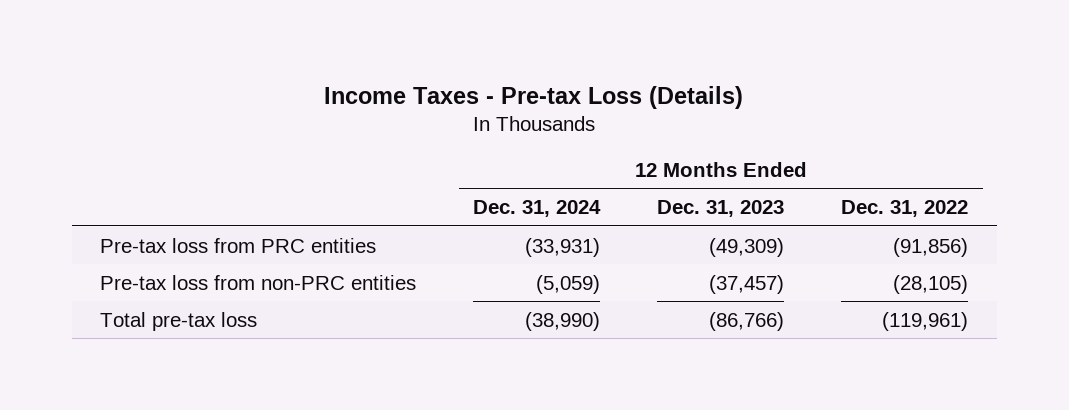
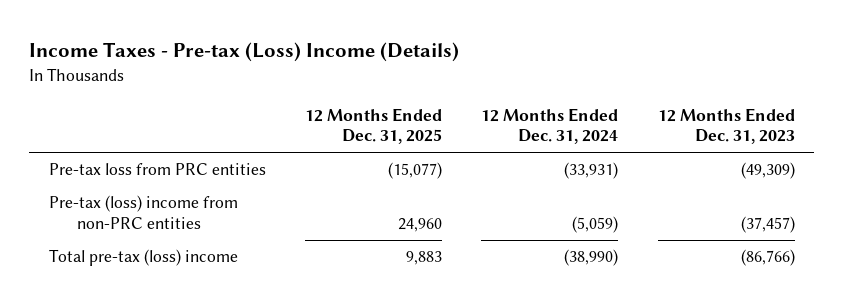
[324,85,744,109] Income Taxes - Pre-tax Loss (Details) -> [29,41,460,62] Income Taxes - Pre-tax (Loss) Income (Details)
[841,200,969,218] Dec. 31, 2022 -> none
none -> [305,107,443,145] 12 Months Ended Dec. 31, 2025
[100,274,417,290] Pre-tax loss from non-PRC entities -> [48,195,238,229] Pre-tax (loss) income from non-PRC entities
[100,311,258,331] Total pre-tax loss -> [48,249,238,267] Total pre-tax (loss) income

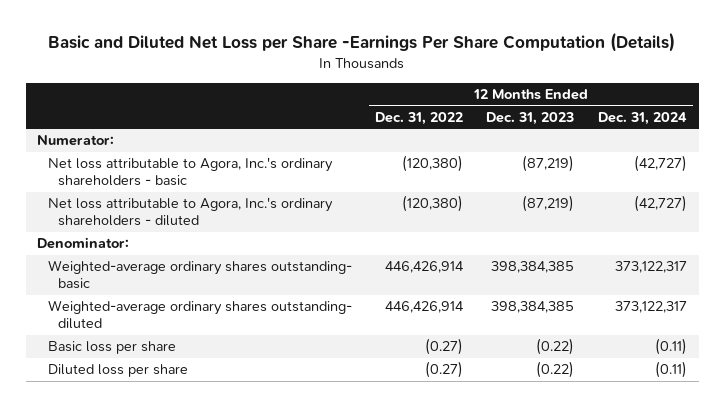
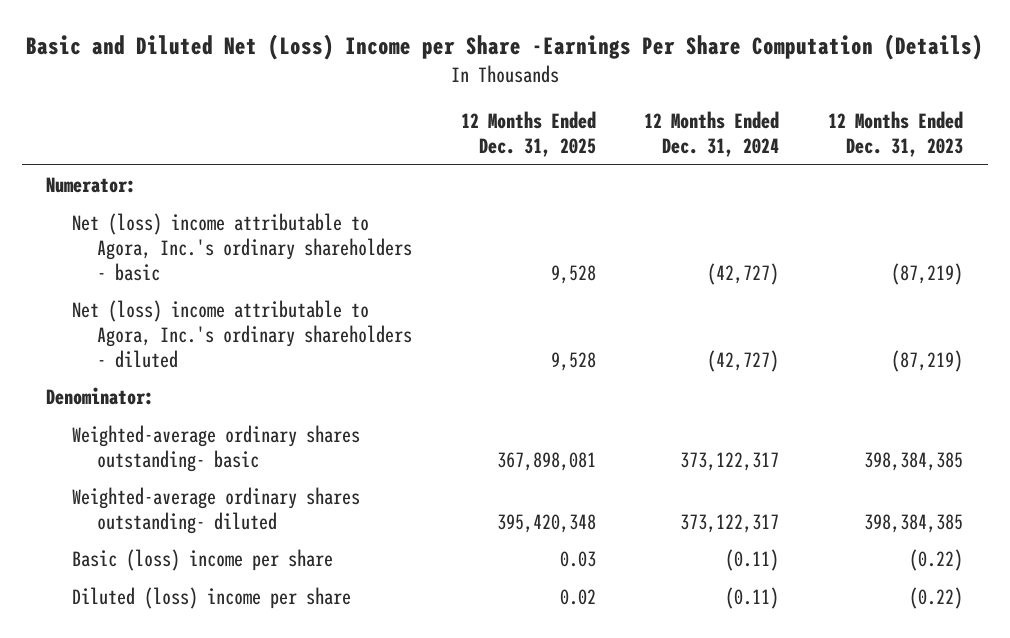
[48,32,676,53] Basic and Diluted Net Loss per Share -Earnings Per Share Computation (Details) -> [25,33,983,60] Basic and Diluted Net (Loss) Income per Share -Earnings Per Share Computation (Details)
[375,111,464,125] Dec. 31, 2022 -> none
none -> [460,111,596,158] 12 Months Ended Dec. 31, 2025
[47,157,333,187] Net loss attributable to Agora, Inc.'s ordinary shareholders - basic -> [71,213,412,281] Net (loss) income attributable to Agora, Inc.'s ordinary shareholders - basic
[47,197,333,227] Net loss attributable to Agora, Inc.'s ordinary shareholders - diluted -> [71,300,412,368] Net (loss) income attributable to Agora, Inc.'s ordinary shareholders - diluted
[47,341,176,355] Basic loss per share -> [71,549,333,572] Basic (loss) income per share
[47,364,188,378] Diluted loss per share -> [71,587,351,610] Diluted (loss) income per share

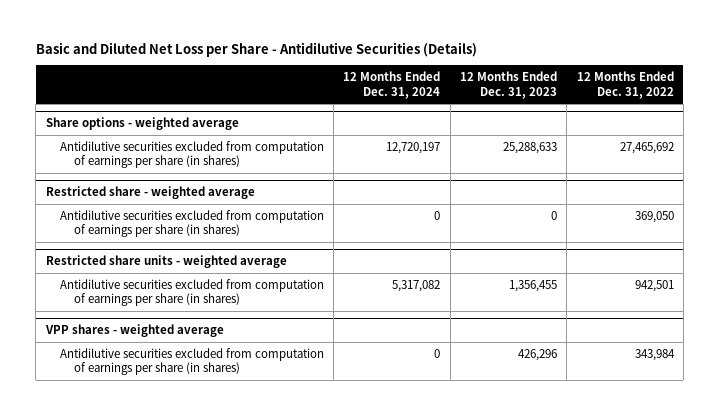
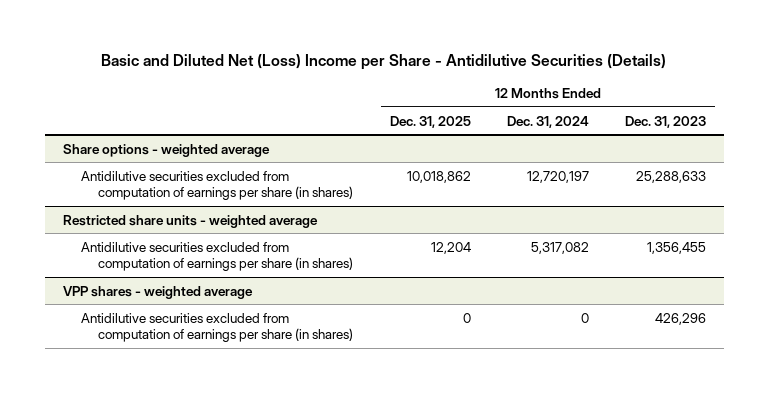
[35,41,477,57] Basic and Diluted Net Loss per Share - Antidilutive Securities (Details) -> [101,54,667,71] Basic and Diluted Net (Loss) Income per Share - Antidilutive Securities (Details)
[576,71,674,99] 12 Months Ended Dec. 31, 2022 -> none
none -> [389,115,471,128] Dec. 31, 2025
[45,186,255,200] Restricted share - weighted average -> none
[59,209,324,238] Antidilutive securities excluded from computation of earnings per share (in shares) -> none

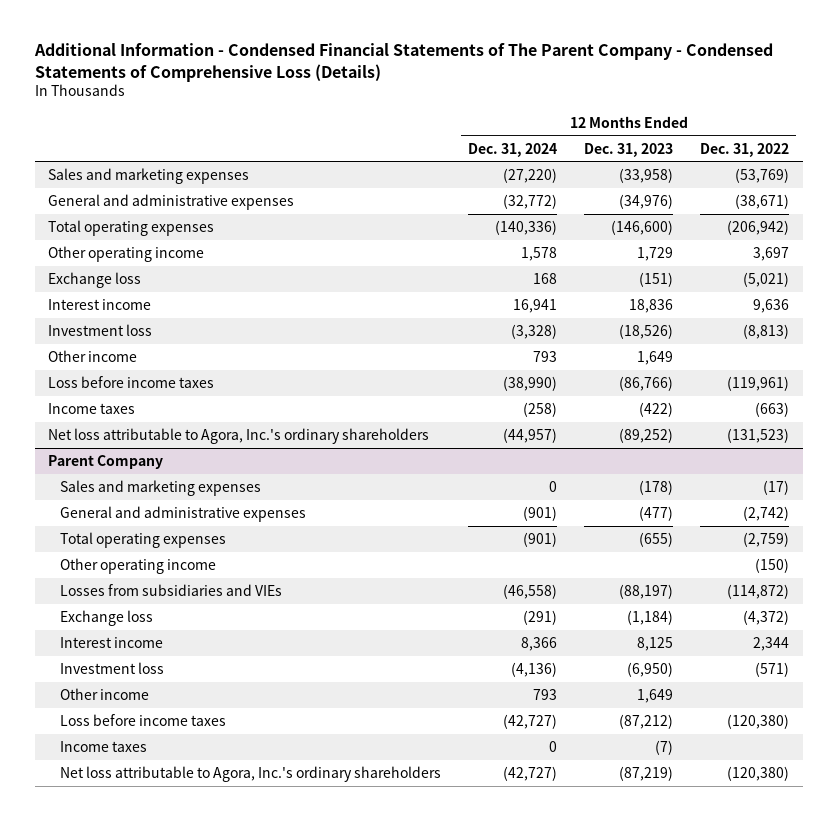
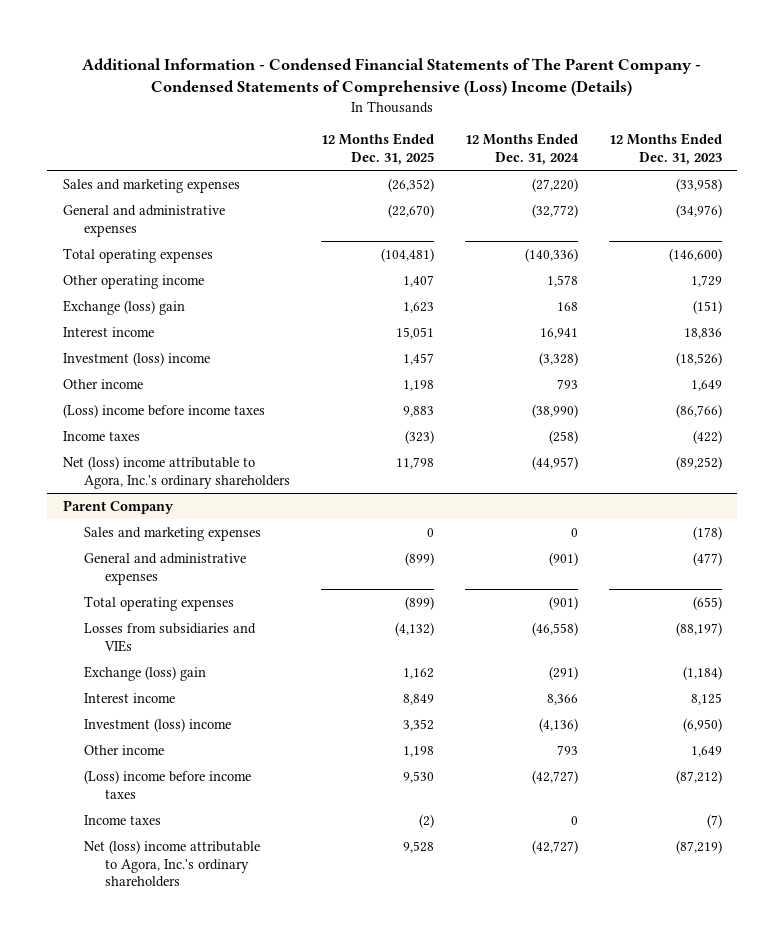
[33,43,773,82] Additional Information - Condensed Financial Statements of The Parent Company - Condensed Statements of Comprehensive Loss (Details) -> [82,57,702,97] Additional Information - Condensed Financial Statements of The Parent Company - Condensed Statements of Comprehensive (Loss) Income (Details)
[700,142,790,157] Dec. 31, 2022 -> none
none -> [320,133,434,165] 12 Months Ended Dec. 31, 2025
[48,271,142,288] Exchange loss -> [62,299,185,315] Exchange (loss) gain
[48,323,153,336] Investment loss -> [62,351,210,366] Investment (loss) income
[48,375,215,388] Loss before income taxes -> [62,403,265,418] (Loss) income before income taxes
[48,427,430,444] Net loss attributable to Agora, Inc.'s ordinary shareholders -> [62,455,291,489] Net (loss) income attributable to Agora, Inc.'s ordinary shareholders
[59,557,216,574] Other operating income -> none
[59,609,153,626] Exchange loss -> [84,665,207,681] Exchange (loss) gain
[59,661,164,674] Investment loss -> [84,717,232,732] Investment (loss) income
[59,713,226,726] Loss before income taxes -> [84,769,252,799] (Loss) income before income taxes
[59,765,441,782] Net loss attributable to Agora, Inc.'s ordinary shareholders -> [84,839,261,888] Net (loss) income attributable to Agora, Inc.'s ordinary shareholders

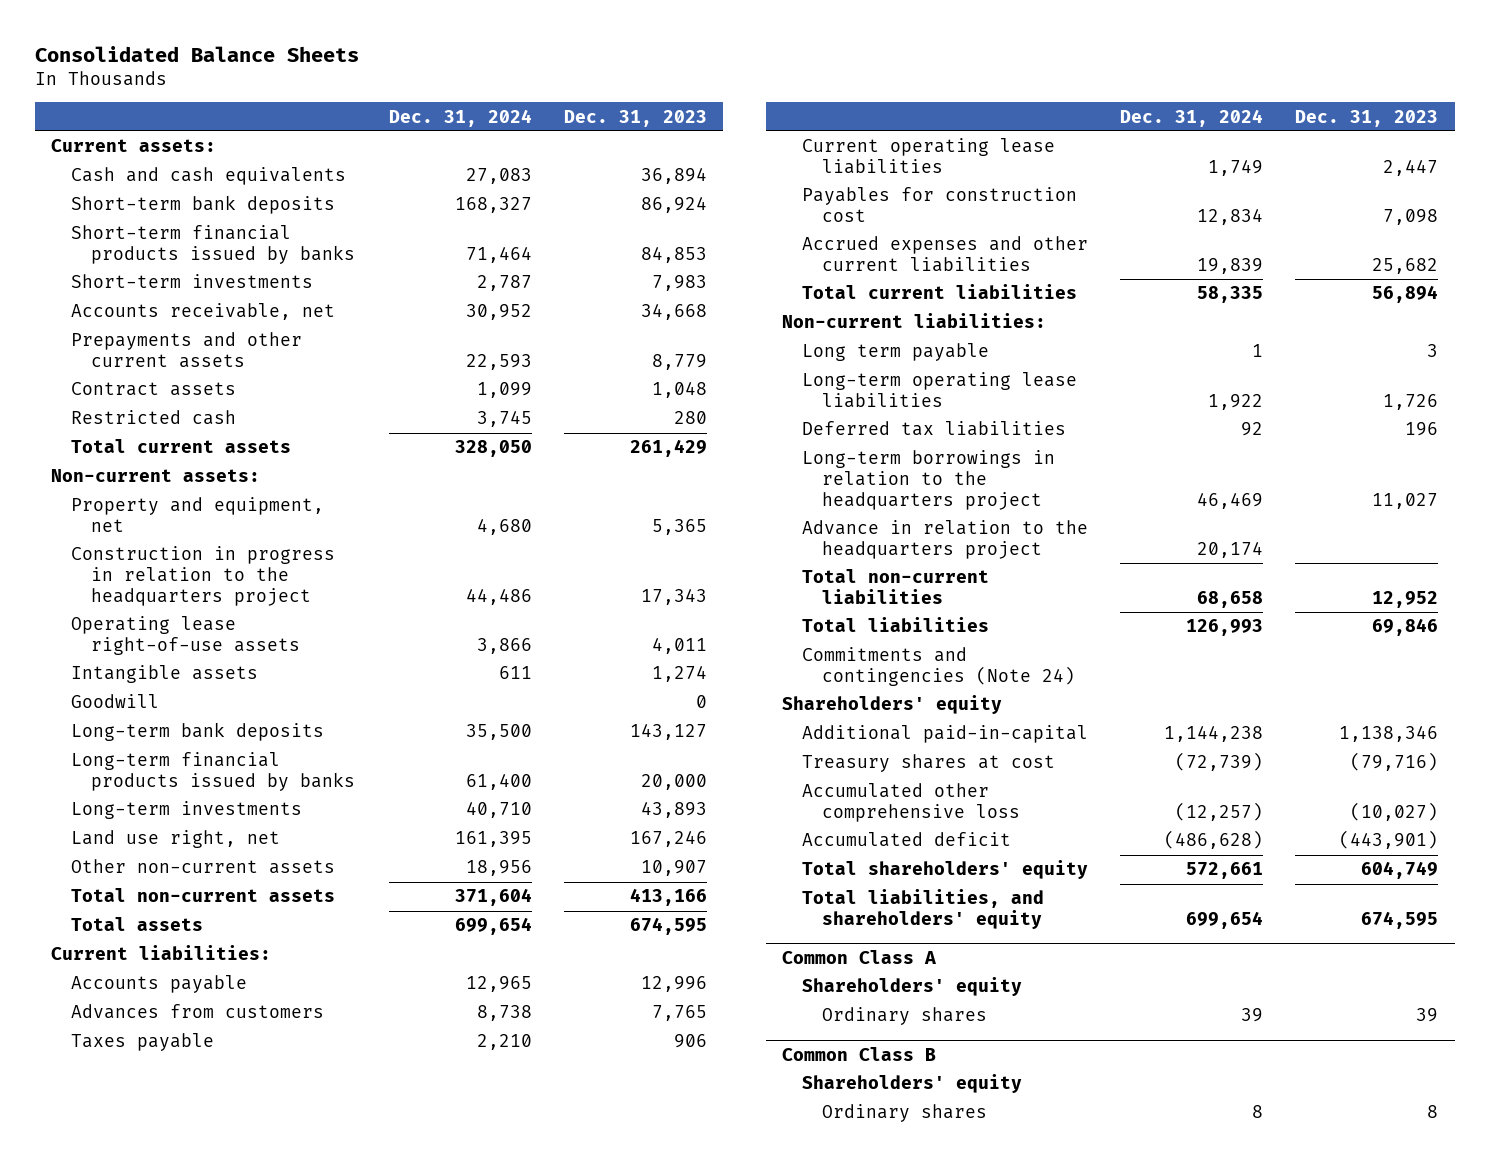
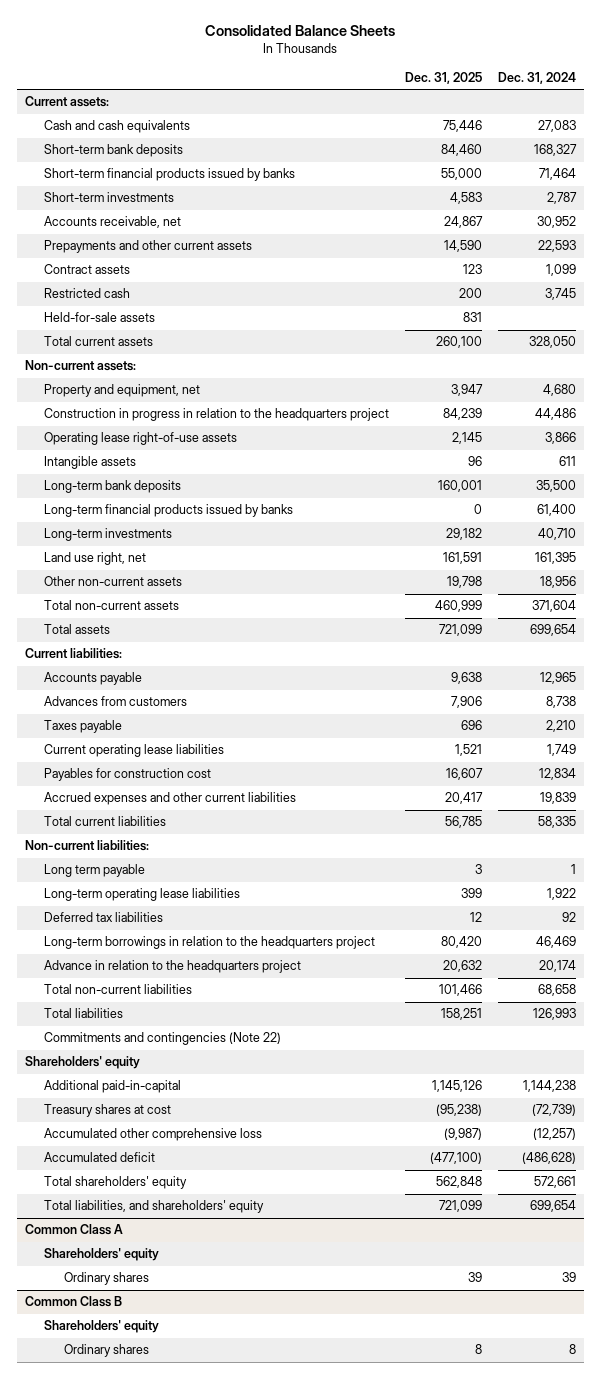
[564,109,708,127] Dec. 31, 2023 -> none
none -> [405,71,483,84] Dec. 31, 2025
none -> [44,312,156,323] Held-for-sale assets
[70,694,159,709] Goodwill -> none
[802,647,1076,687] Commitments and contingencies (Note 24) -> [44,1032,282,1046] Commitments and contingencies (Note 22)

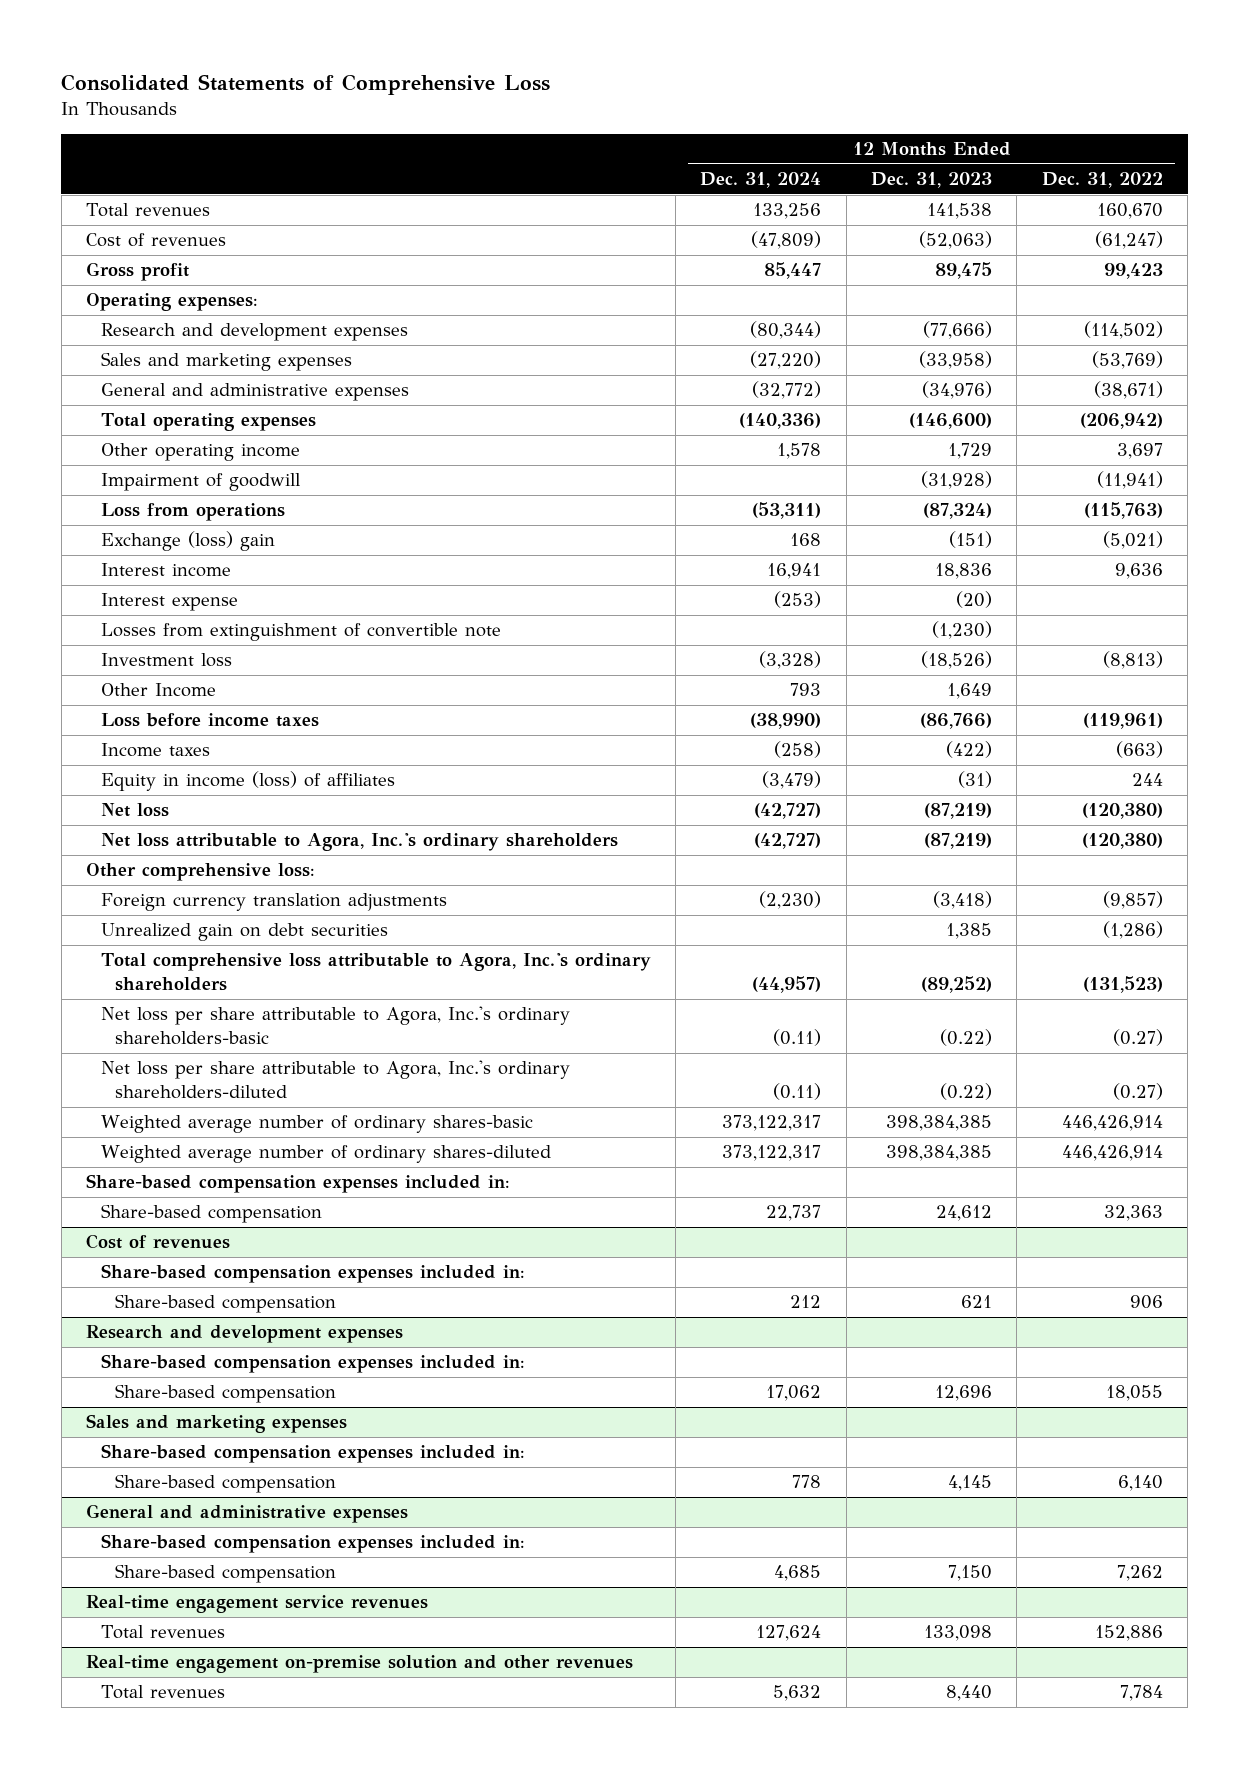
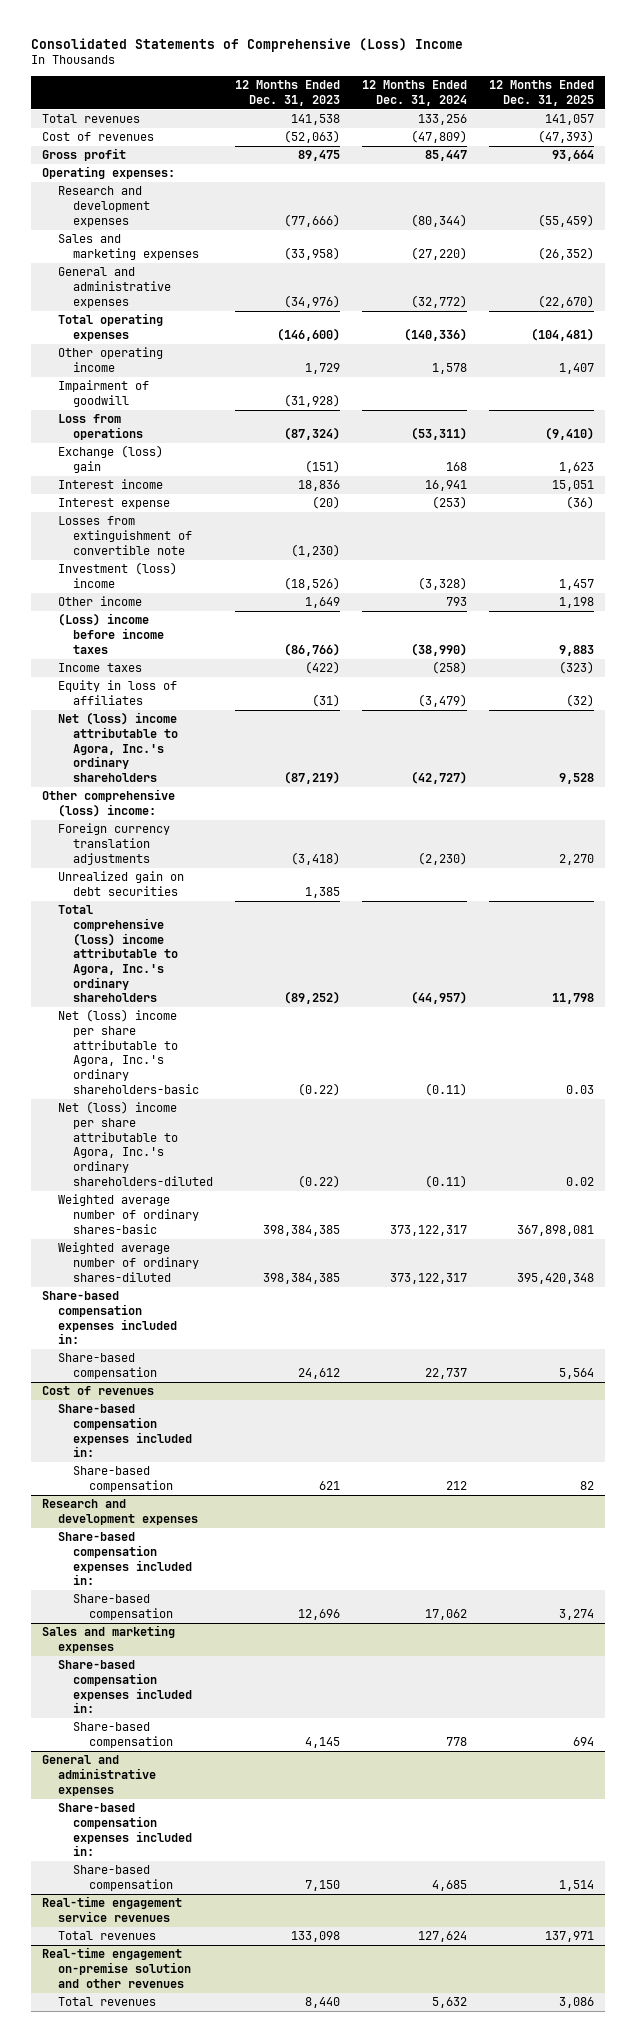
[61,74,551,96] Consolidated Statements of Comprehensive Loss -> [30,37,463,52] Consolidated Statements of Comprehensive (Loss) Income
[1041,172,1163,189] Dec. 31, 2022 -> none
none -> [489,80,595,106] 12 Months Ended Dec. 31, 2025
[100,653,232,668] Investment loss -> [57,562,177,589] Investment (loss) income
[100,683,216,698] Other Income -> [57,596,142,607] Other income
[100,713,319,728] Loss before income taxes -> [57,613,165,654] (Loss) income before income taxes
[100,803,169,818] Net loss -> none
[100,771,395,792] Equity in income (loss) of affiliates -> [57,680,177,706] Equity in loss of affiliates
[100,833,618,852] Net loss attributable to Agora, Inc.'s ordinary shareholders -> [57,712,179,782] Net (loss) income attributable to Agora, Inc.'s ordinary shareholders
[86,863,316,882] Other comprehensive loss: -> [42,789,176,818] Other comprehensive (loss) income:
[100,953,651,992] Total comprehensive loss attributable to Agora, Inc.'s ordinary shareholders -> [57,905,179,1003] Total comprehensive (loss) income attributable to Agora, Inc.'s ordinary shareholders
[100,1006,570,1046] Net loss per share attributable to Agora, Inc.'s ordinary shareholders-basic -> [57,1009,200,1094] Net (loss) income per share attributable to Agora, Inc.'s ordinary shareholders-basic
[100,1060,570,1100] Net loss per share attributable to Agora, Inc.'s ordinary shareholders-diluted -> [57,1101,214,1186] Net (loss) income per share attributable to Agora, Inc.'s ordinary shareholders-diluted

